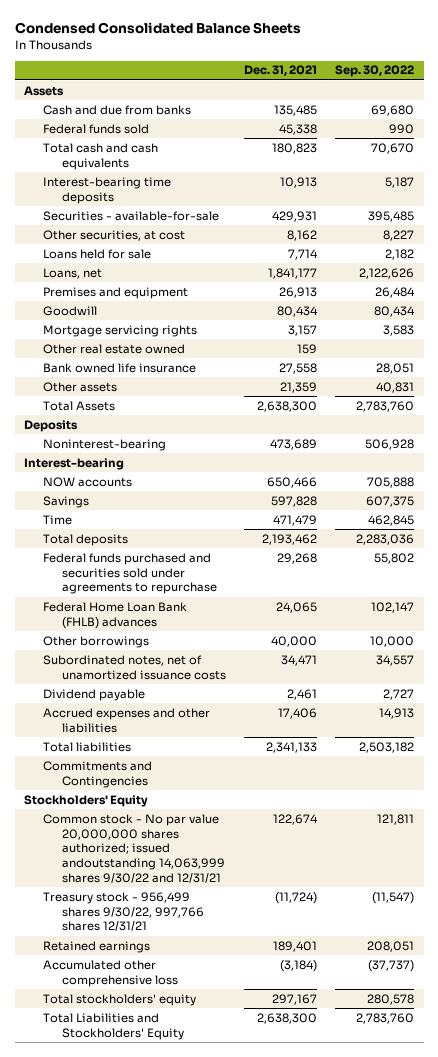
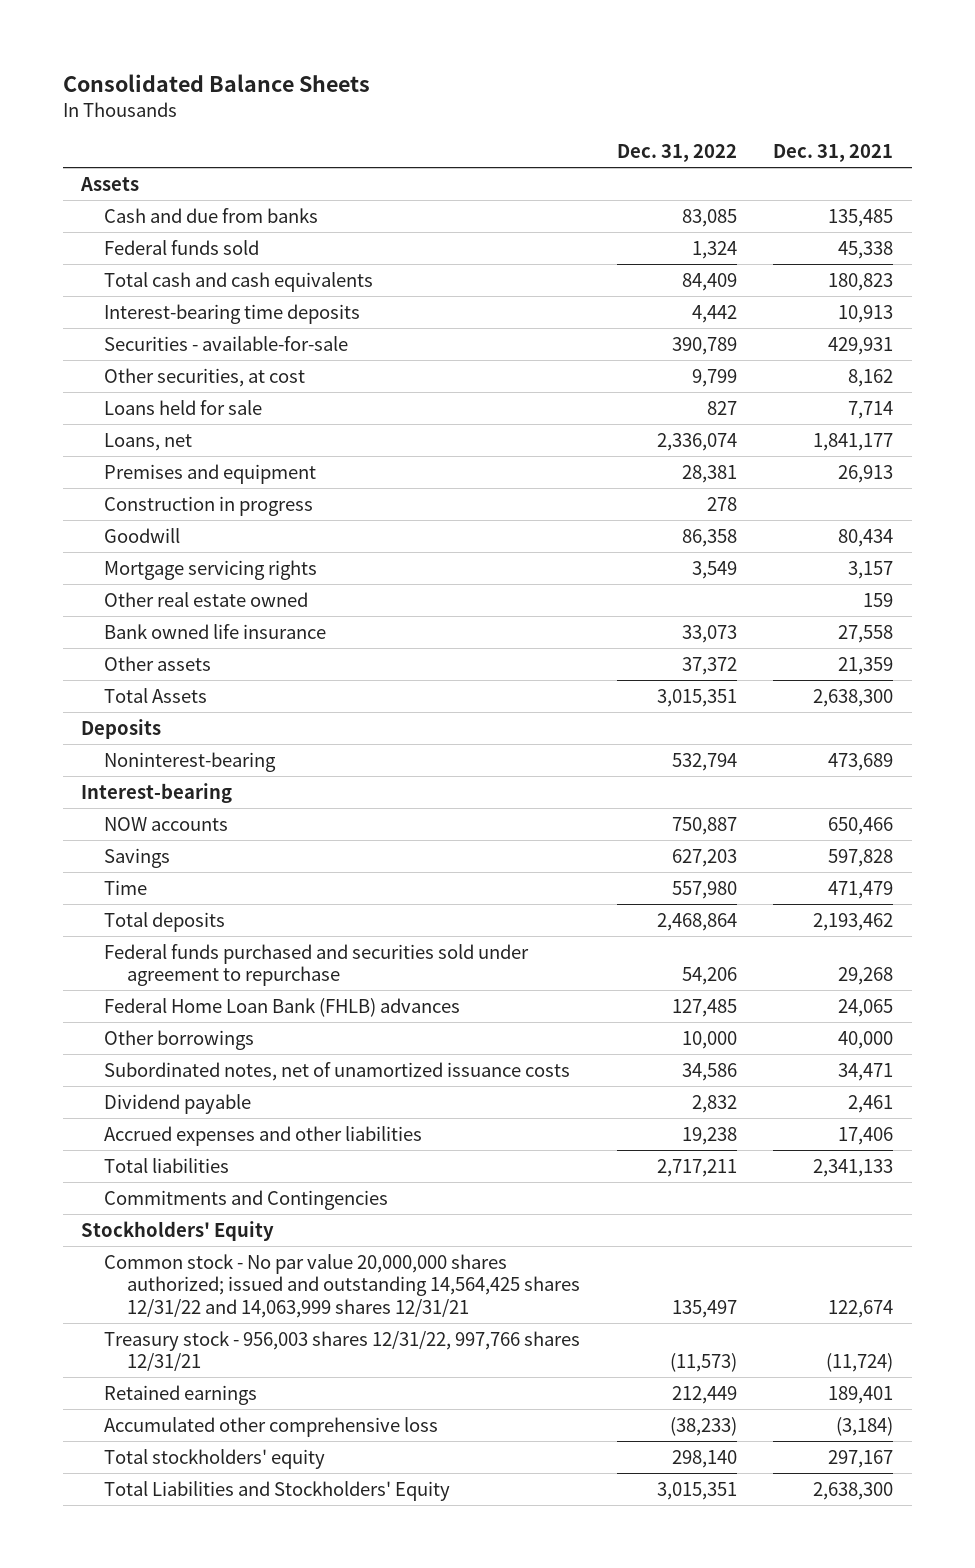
[14,22,301,35] Condensed Consolidated Balance Sheets -> [63,73,371,92] Consolidated Balance Sheets
[335,65,415,78] Sep. 30, 2022 -> none
none -> [616,144,737,163] Dec. 31, 2022
none -> [104,495,314,516] Construction in progress
[42,552,217,595] Federal funds purchased and securities sold under agreements to repurchase -> [104,943,530,987] Federal funds purchased and securities sold under agreement to repurchase
[42,813,225,883] Common stock - No par value 20,000,000 shares authorized; issued andoutstanding 14,063,999 shares 9/30/22 and 12/31/21 -> [104,1253,581,1318] Common stock - No par value 20,000,000 shares authorized; issued and outstanding 14,564,425 shares 12/31/22 and 14,063,999 shares 12/31/21
[42,891,204,932] Treasury stock - 956,499 shares 9/30/22, 997,766 shares 12/31/21 -> [104,1330,581,1372] Treasury stock - 956,003 shares 12/31/22, 997,766 shares 12/31/21

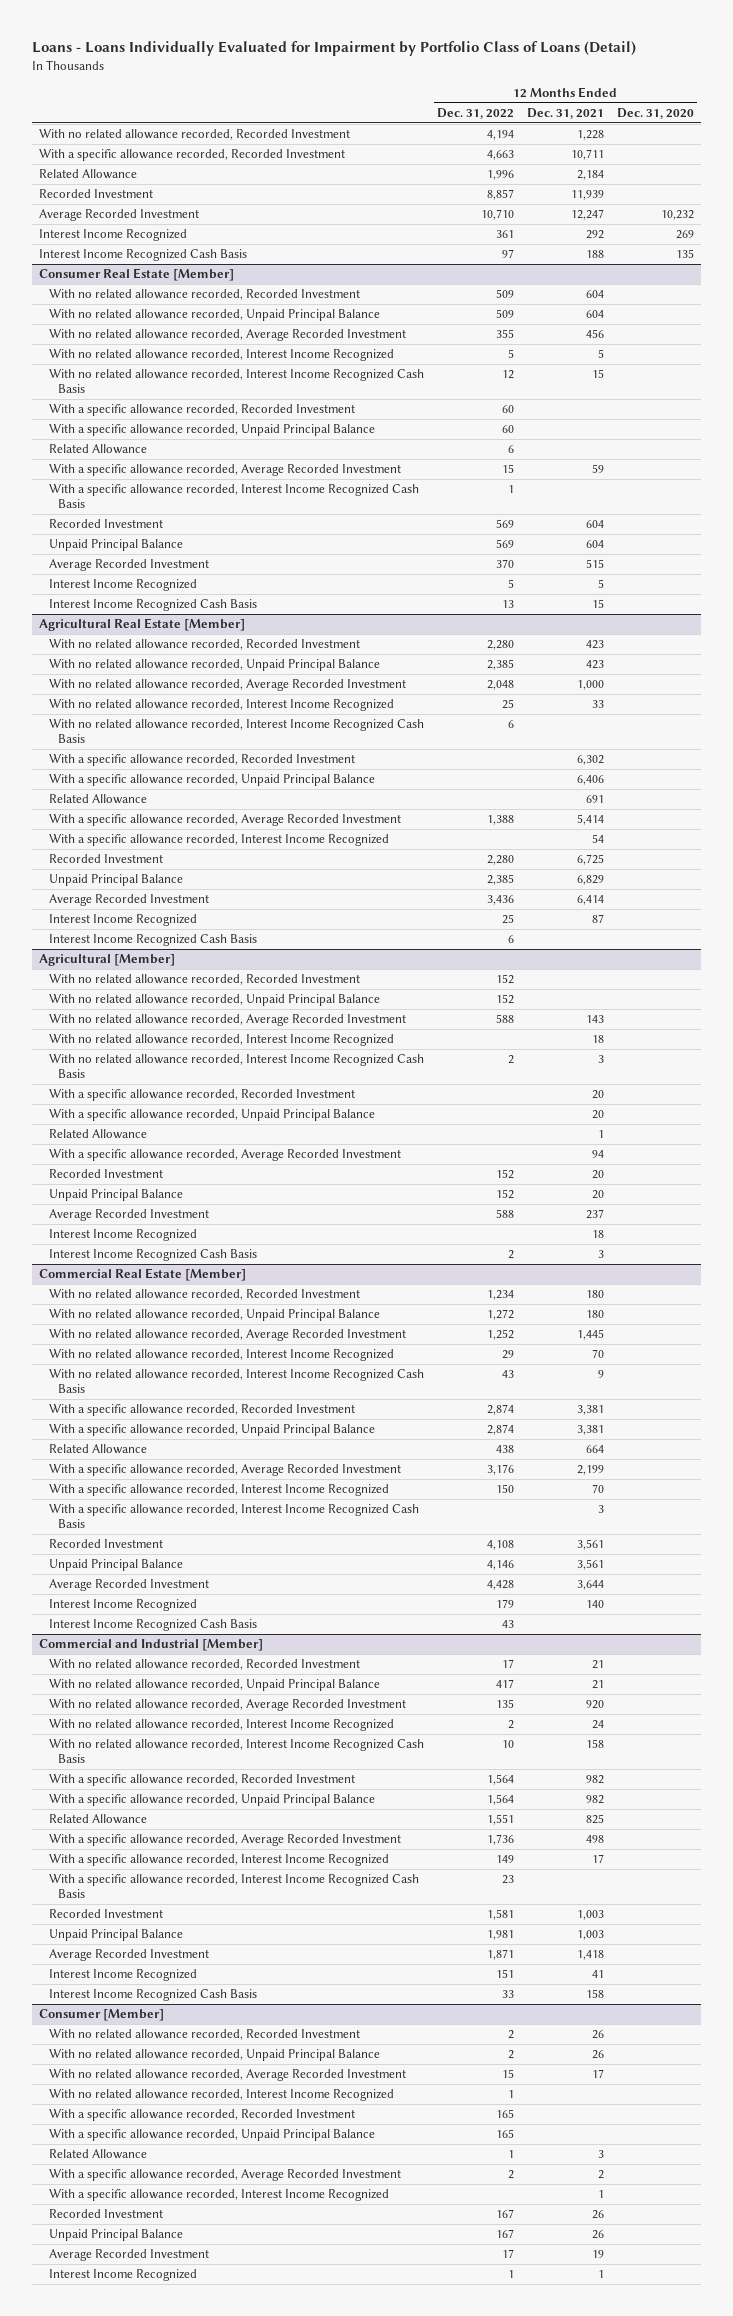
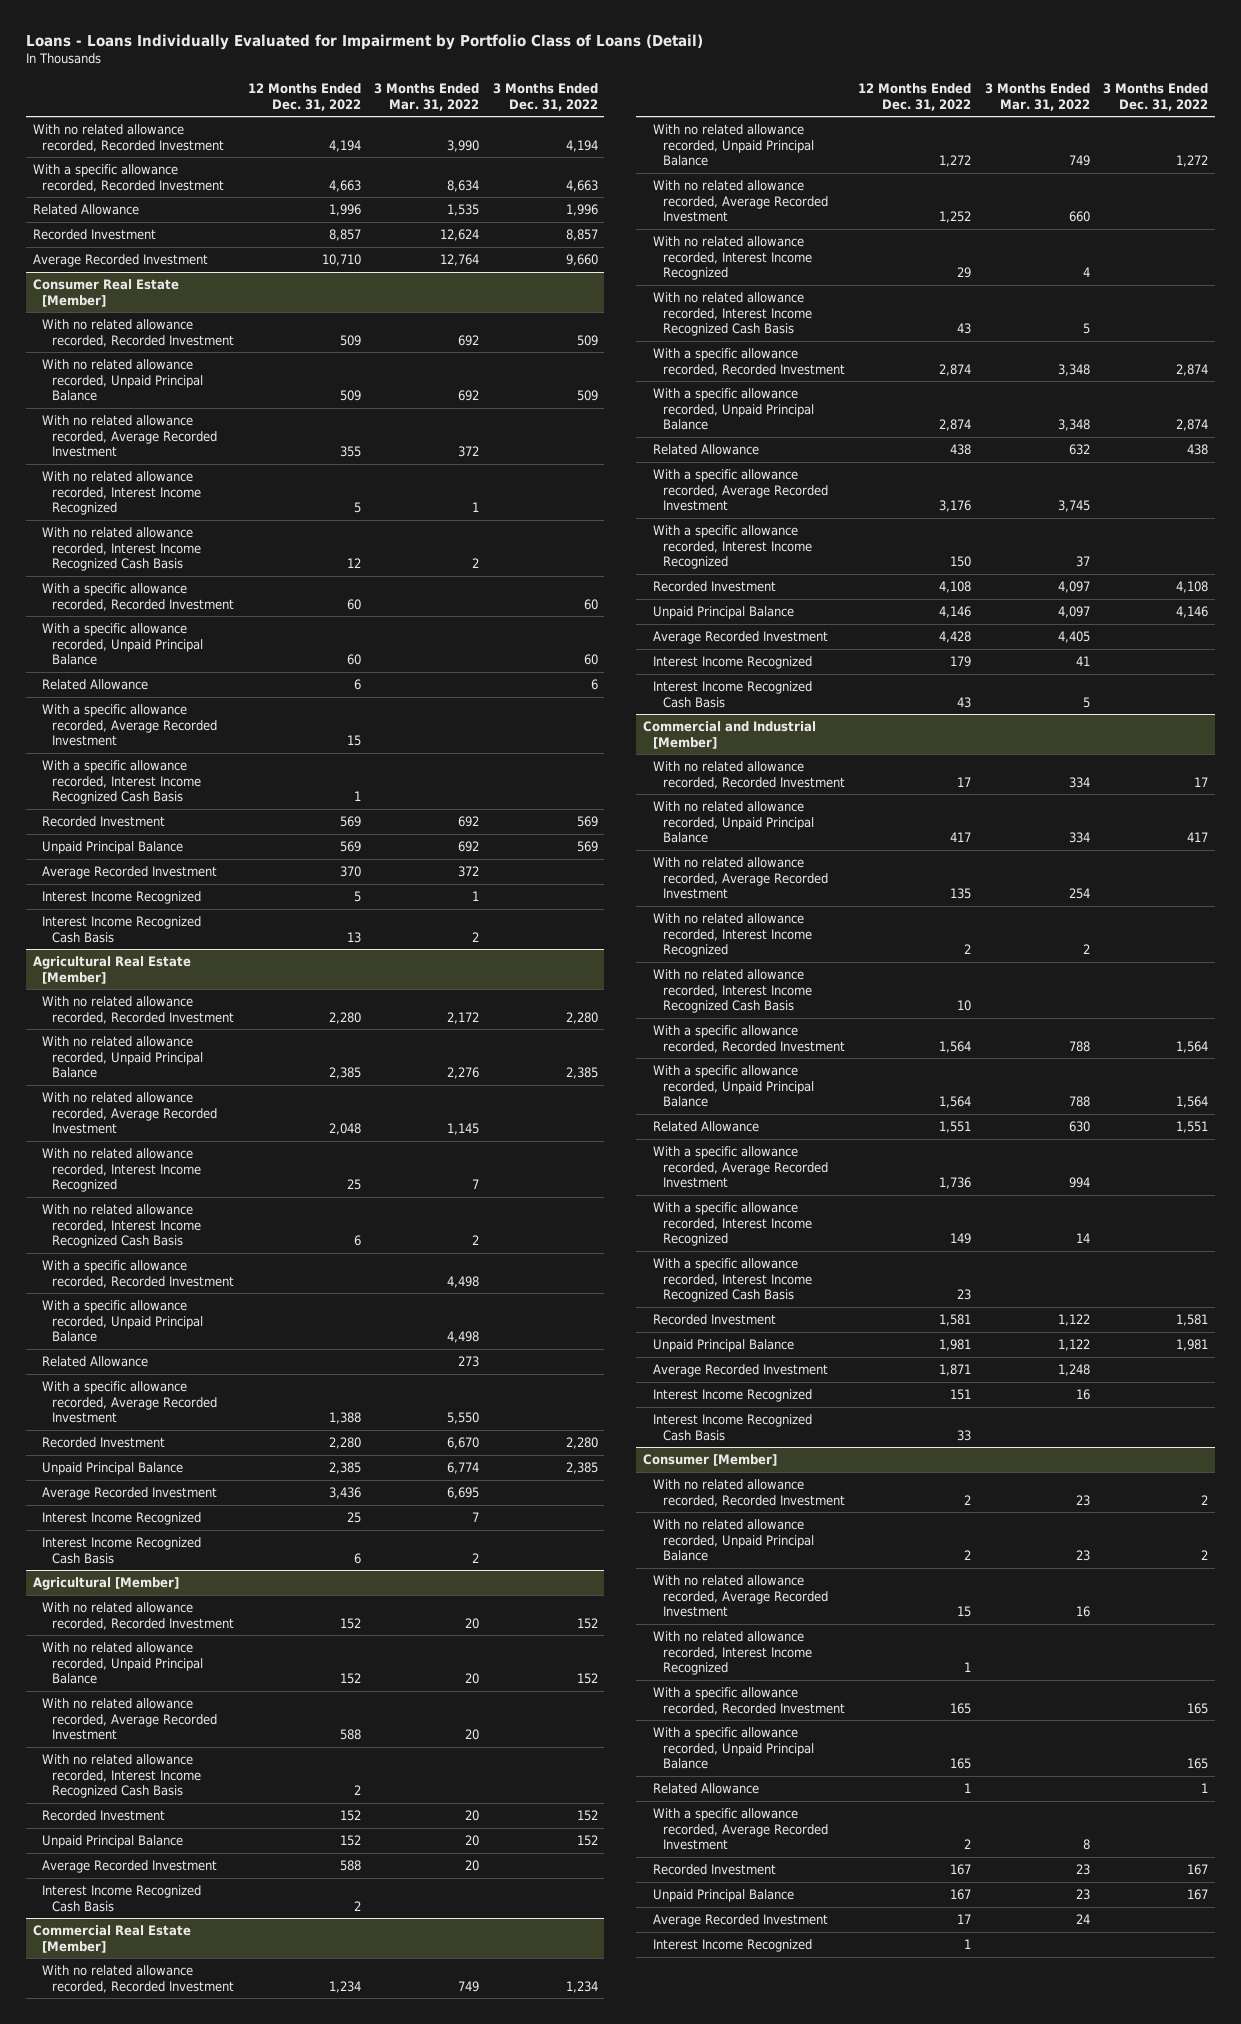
[526,108,604,120] Dec. 31, 2021 -> none
[617,108,695,120] Dec. 31, 2020 -> none
none -> [374,83,480,111] 3 Months Ended Mar. 31, 2022
none -> [492,83,598,111] 3 Months Ended Dec. 31, 2022
[38,229,187,242] Interest Income Recognized -> none
[38,249,247,262] Interest Income Recognized Cash Basis -> none
[48,834,389,847] With a specific allowance recorded, Interest Income Recognized -> none
[48,1034,394,1047] With no related allowance recorded, Interest Income Recognized -> none
[48,1089,355,1102] With a specific allowance recorded, Recorded Investment -> none
[48,1109,375,1122] With a specific allowance recorded, Unpaid Principal Balance -> none
[48,1129,147,1140] Related Allowance -> none
[48,1149,401,1162] With a specific allowance recorded, Average Recorded Investment -> none
[48,1229,197,1242] Interest Income Recognized -> none
[48,1504,419,1529] With a specific allowance recorded, Interest Income Recognized Cash Basis -> none
[48,2189,389,2202] With a specific allowance recorded, Interest Income Recognized -> none

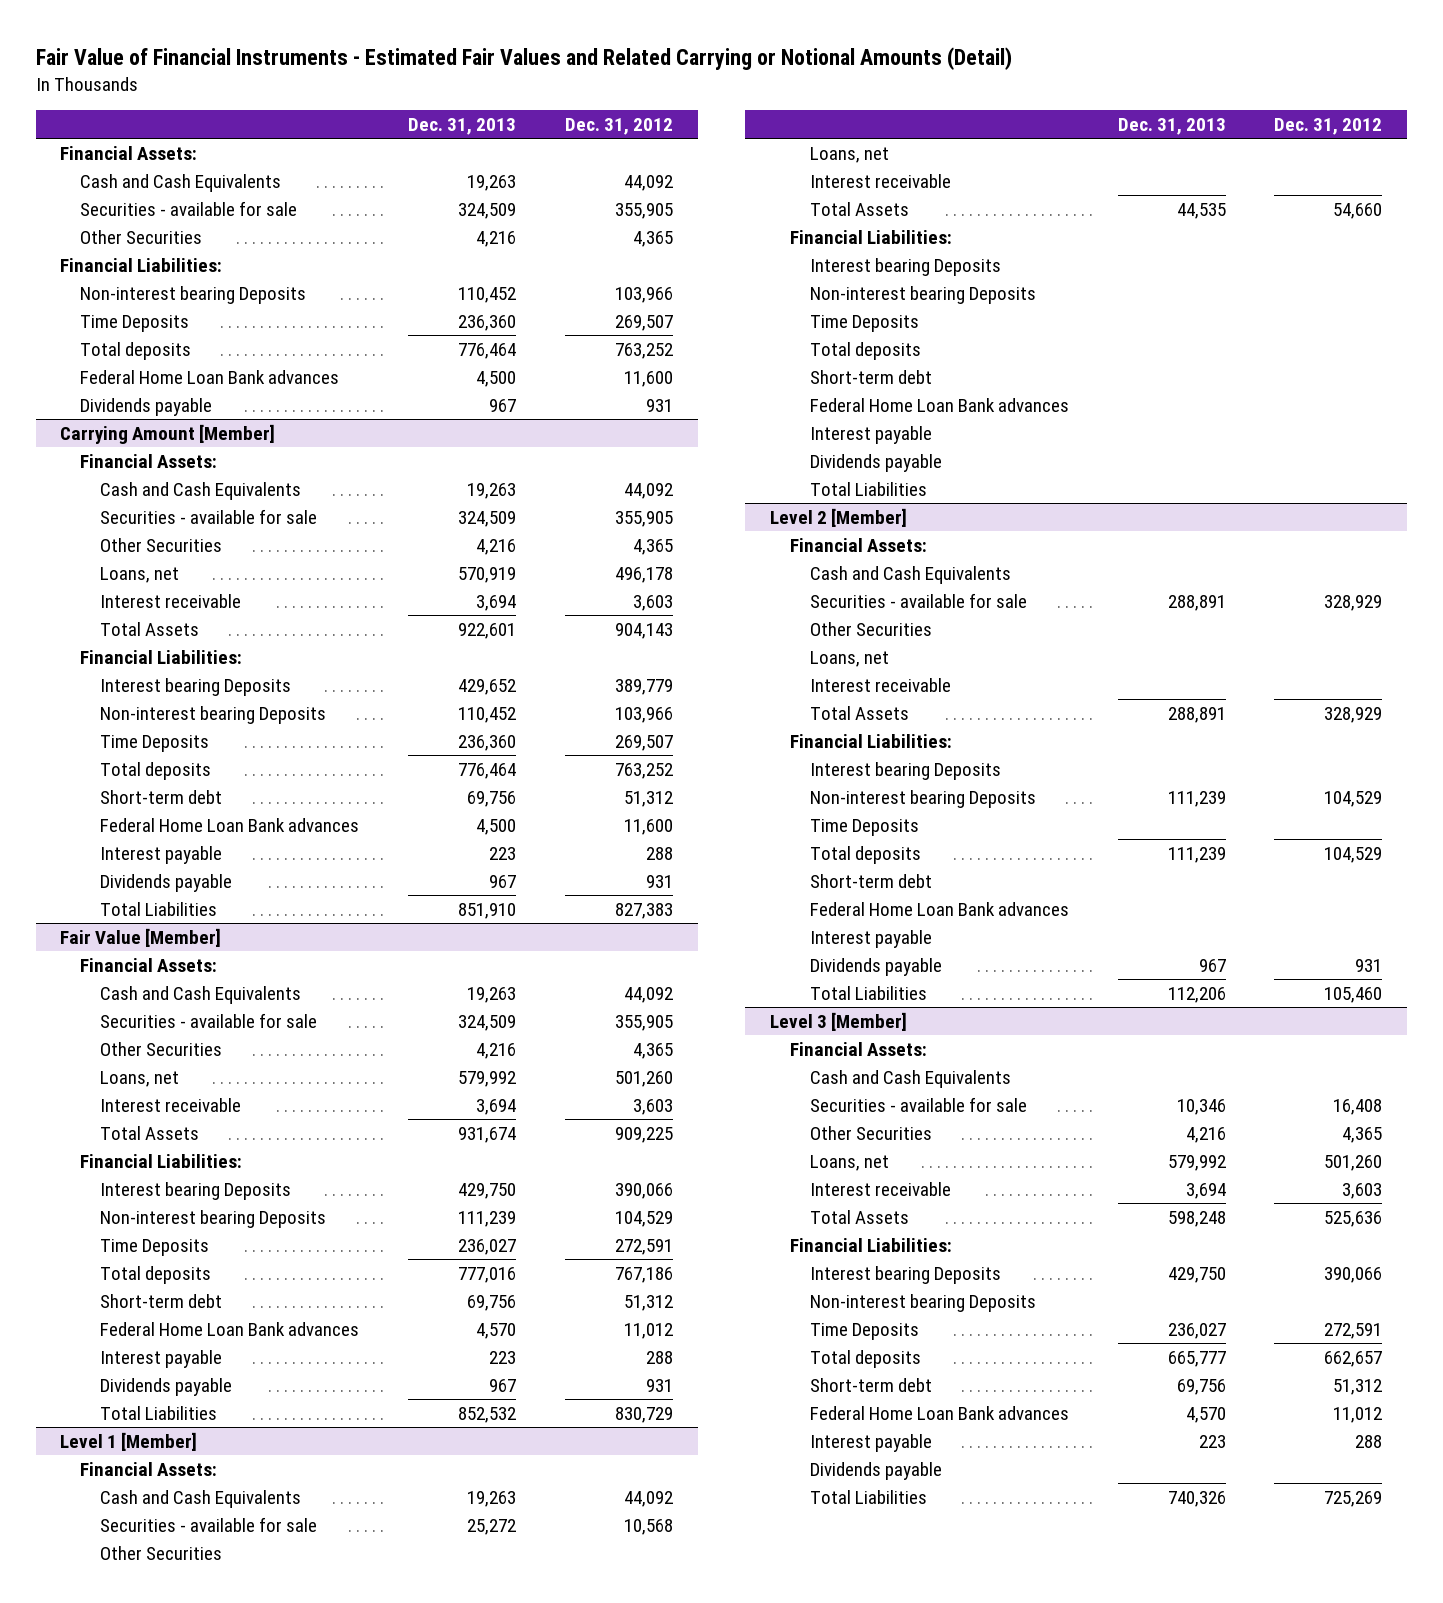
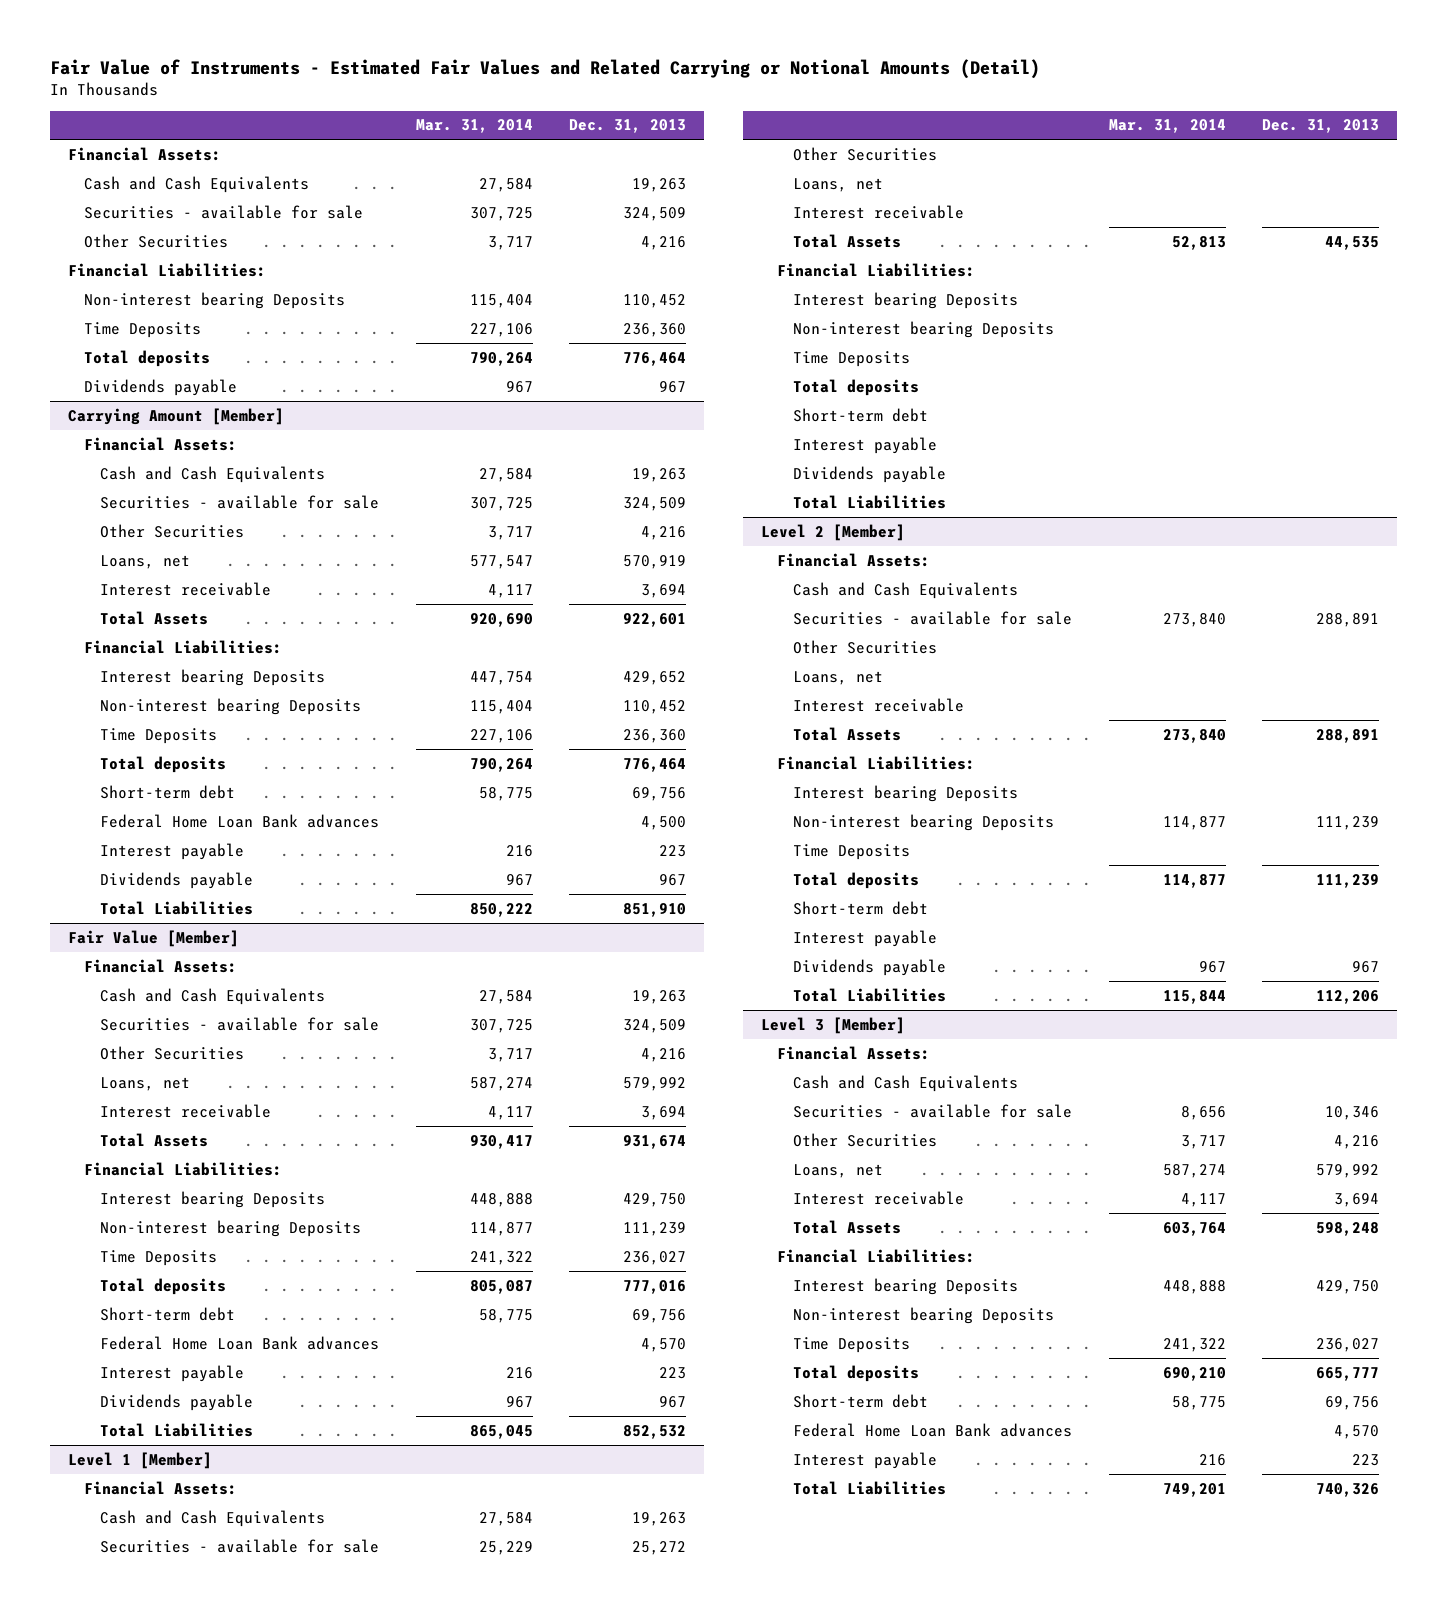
[35,47,1012,71] Fair Value of Financial Instruments - Estimated Fair Values and Related Carrying or Notional Amounts (Detail) -> [49,59,1040,80] Fair Value of Instruments - Estimated Fair Values and Related Carrying or Notional Amounts (Detail)
[565,118,674,136] Dec. 31, 2012 -> none
none -> [415,119,533,134] Mar. 31, 2014
[80,369,340,384] Federal Home Loan Bank advances -> none
[809,397,1069,412] Federal Home Loan Bank advances -> none
[809,901,1069,916] Federal Home Loan Bank advances -> none
[809,1461,942,1480] Dividends payable -> none

